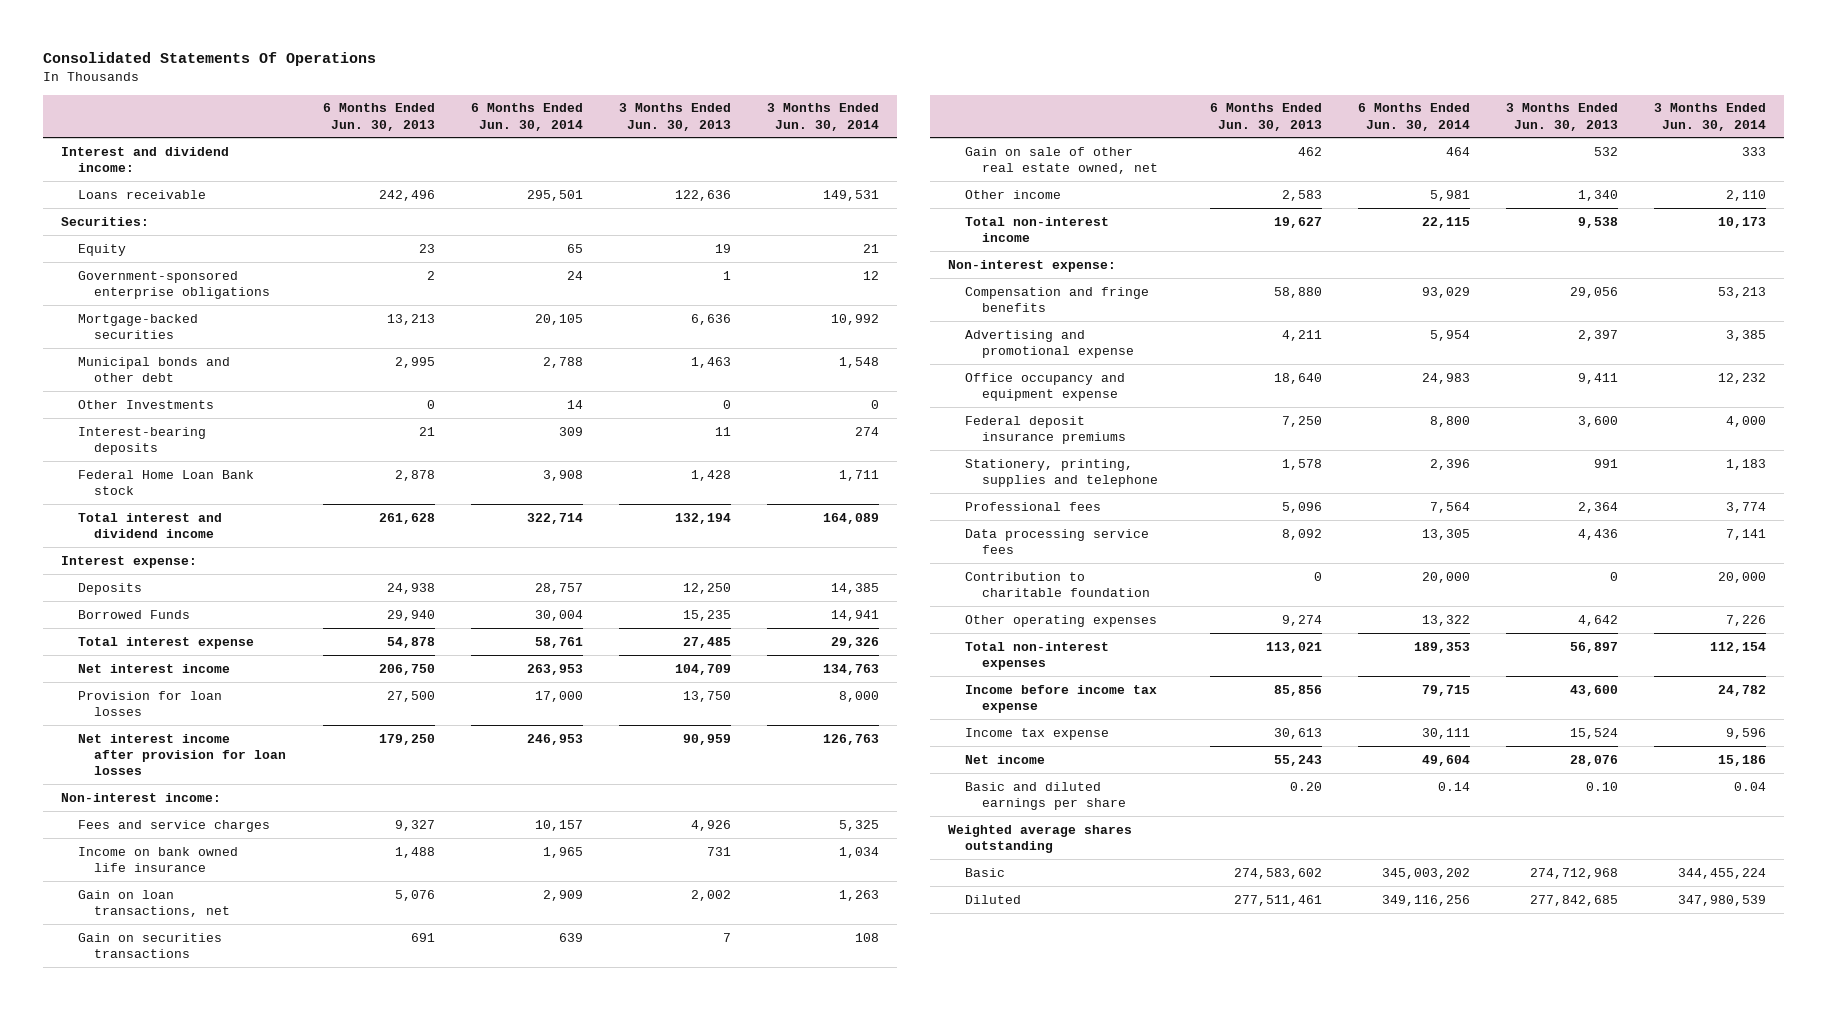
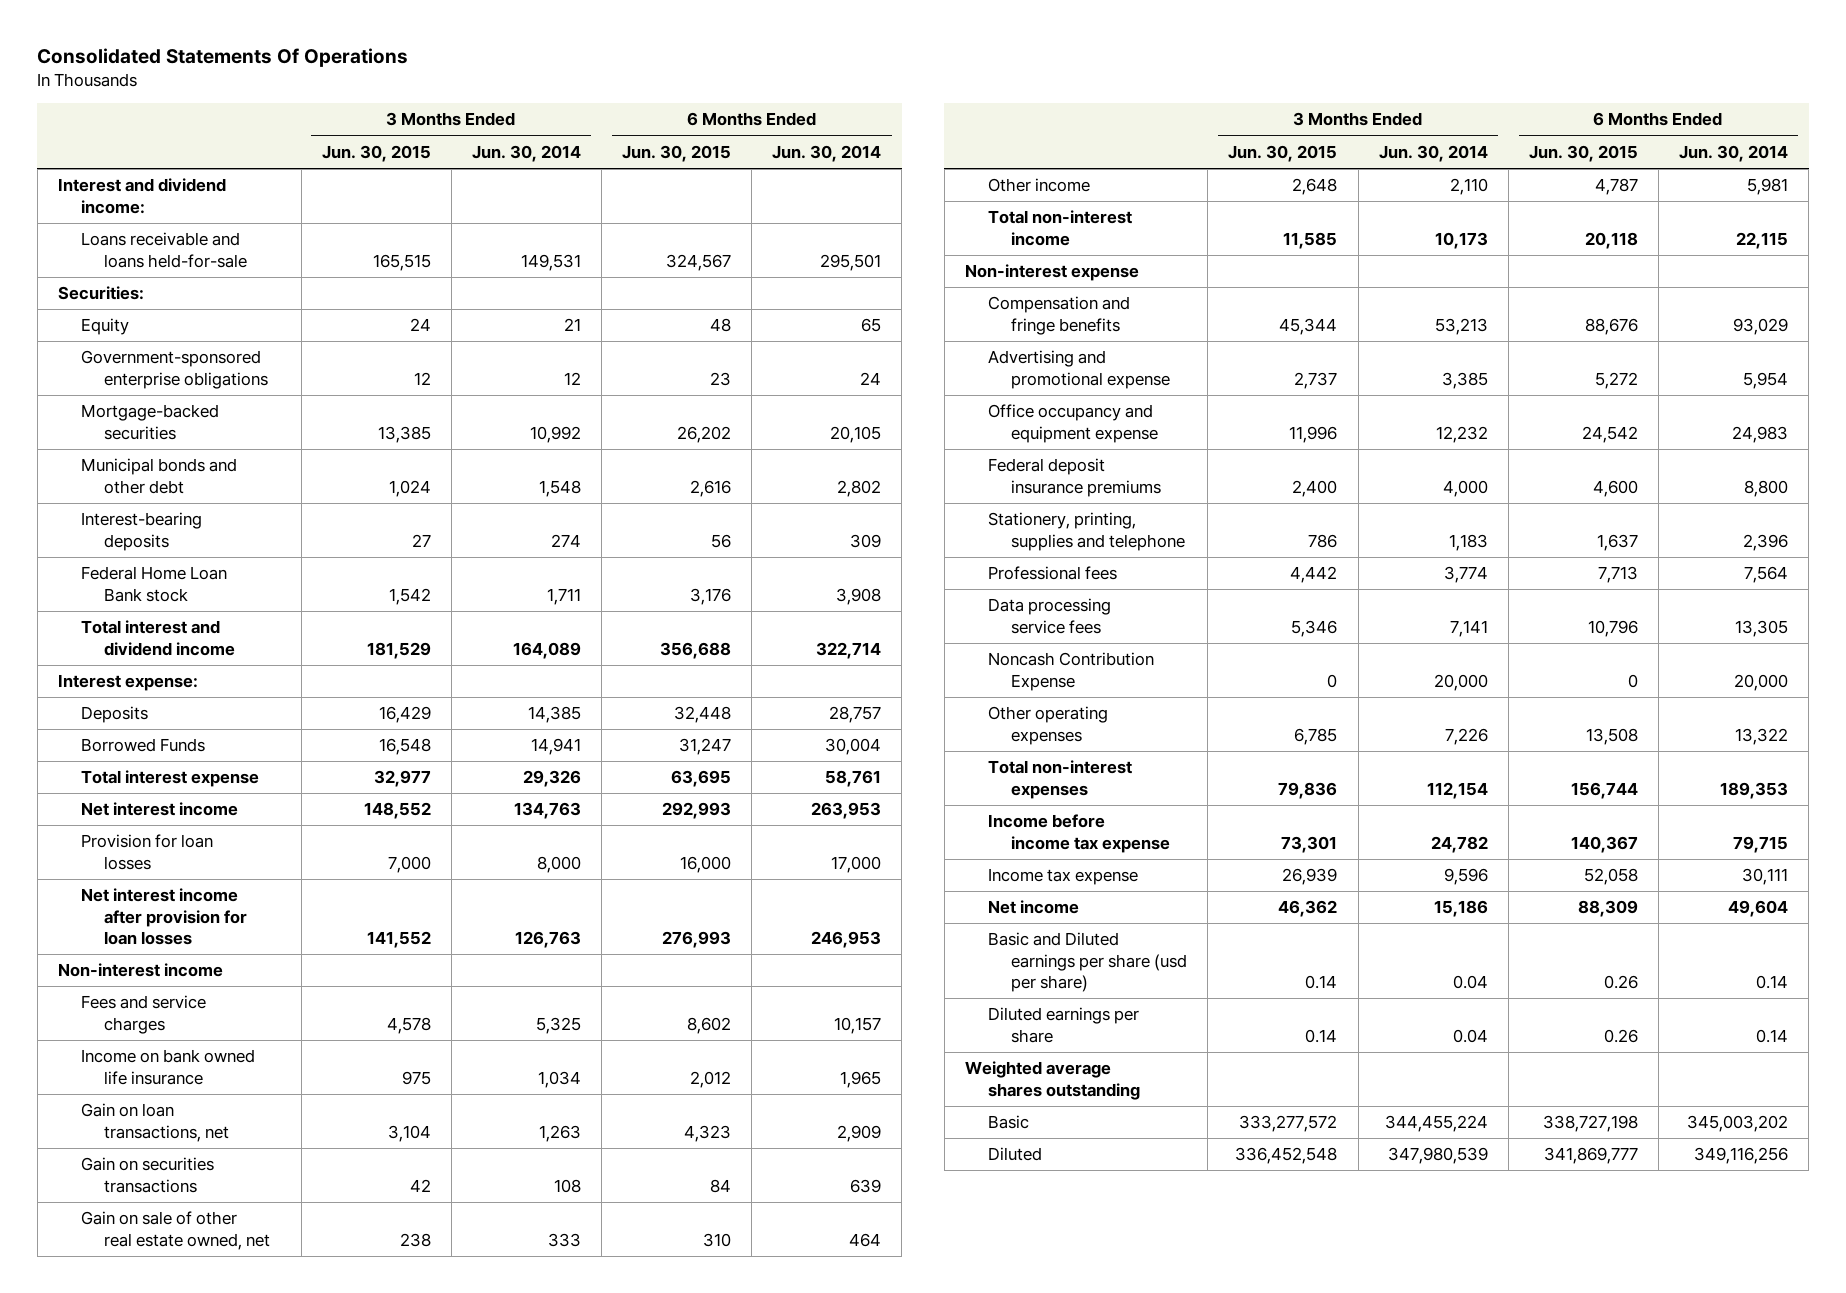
[322,103,435,131] 6 Months Ended Jun. 30, 2013 -> none
[618,103,731,131] 3 Months Ended Jun. 30, 2013 -> none
none -> [321,144,431,162] Jun. 30, 2015
none -> [622,144,732,162] Jun. 30, 2015
[77,189,206,199] Loans receivable -> [81,232,248,268] Loans receivable and loans held-for-sale
[77,399,214,409] Other Investments -> none
[542,356,583,368] 2,788 -> [837,479,882,497] 2,802
[60,792,221,802] Non-interest income: -> [57,963,223,978] Non-interest income
[948,259,1117,272] Non-interest expense: -> [964,264,1139,282] Non-interest expense
[964,571,1150,598] Contribution to charitable foundation -> [987,652,1154,691] Noncash Contribution Expense
[964,781,1126,811] Basic and diluted earnings per share -> [987,932,1188,992] Basic and Diluted earnings per share (usd per share)
none -> [987,1007,1139,1043] Diluted earnings per share

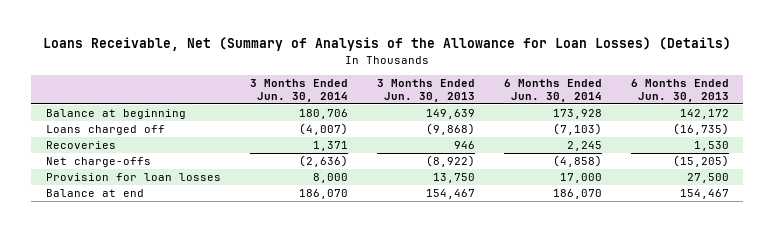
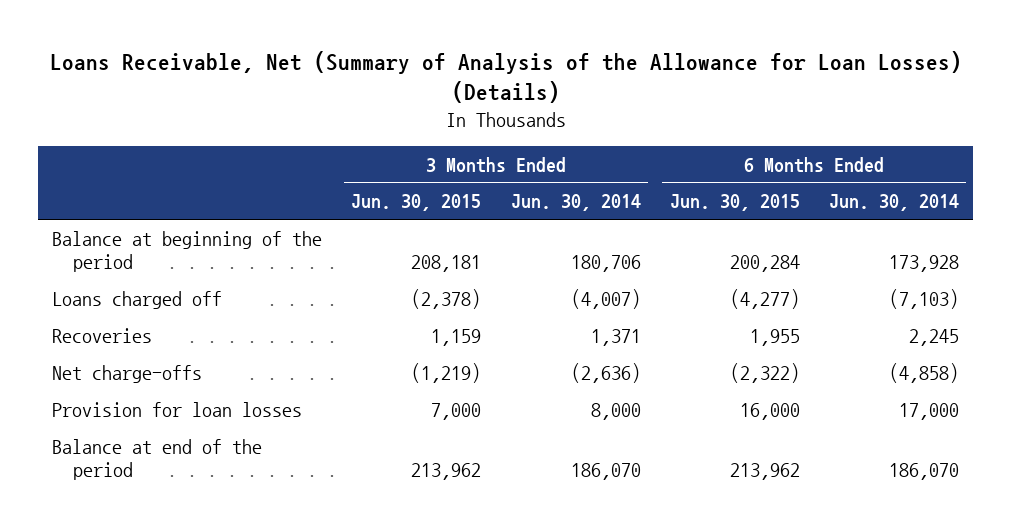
[376,78,475,102] 3 Months Ended Jun. 30, 2013 -> none
[630,78,729,102] 6 Months Ended Jun. 30, 2013 -> none
none -> [351,194,482,212] Jun. 30, 2015
none -> [669,194,800,212] Jun. 30, 2015
[45,108,186,119] Balance at beginning -> [52,230,323,273] Balance at beginning of the period
[45,188,144,197] Balance at end -> [52,438,263,481] Balance at end of the period

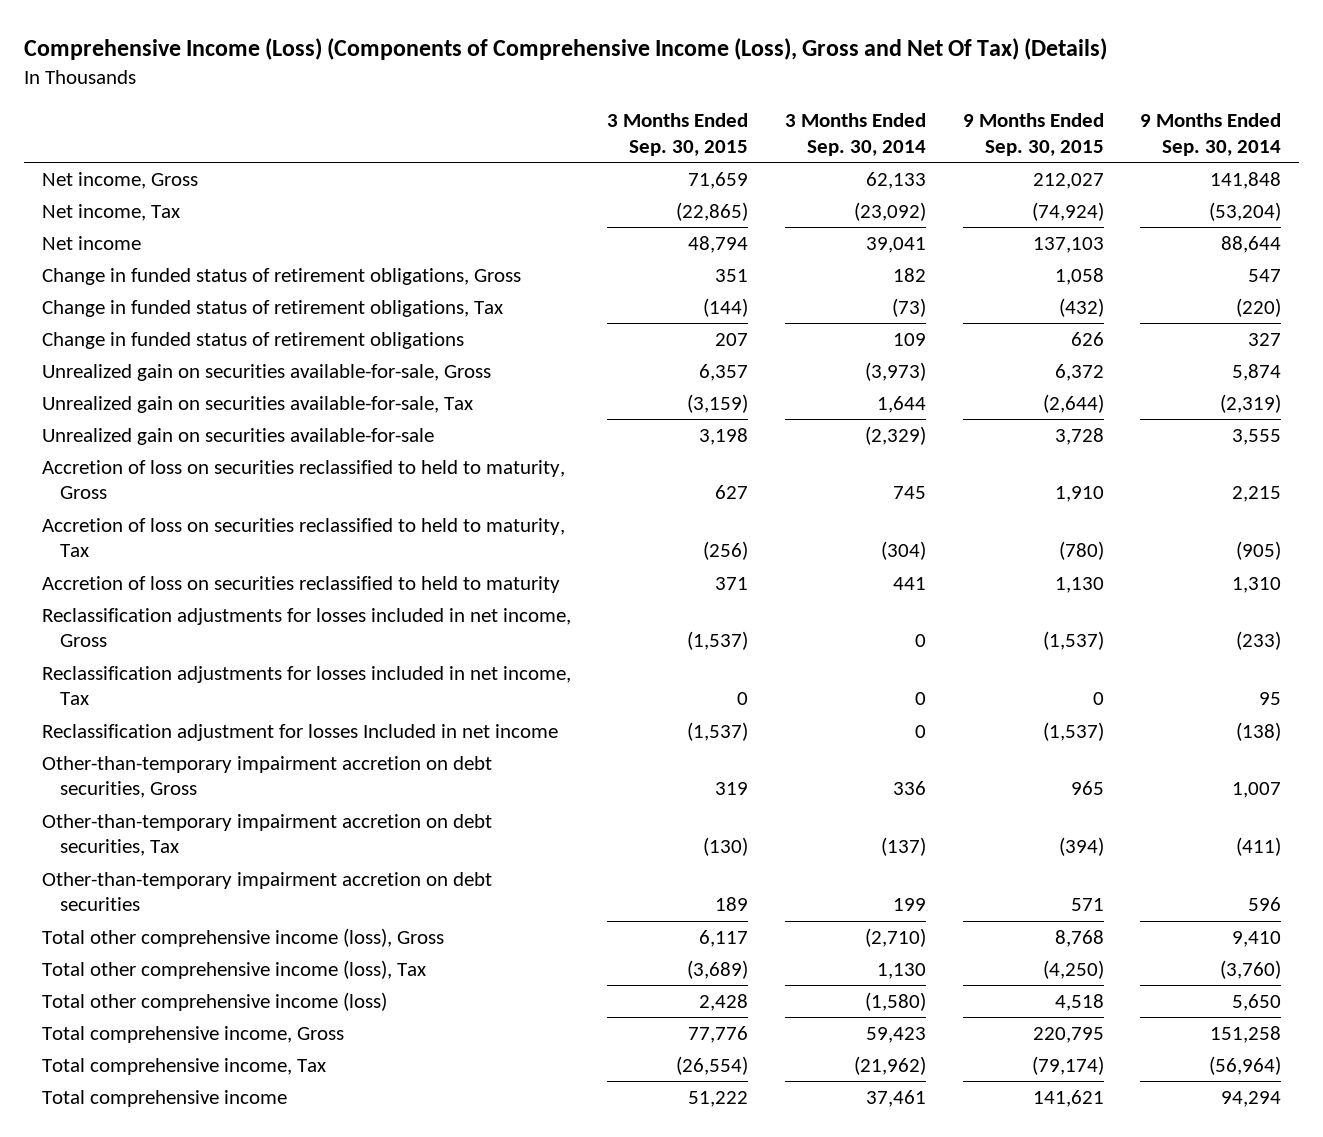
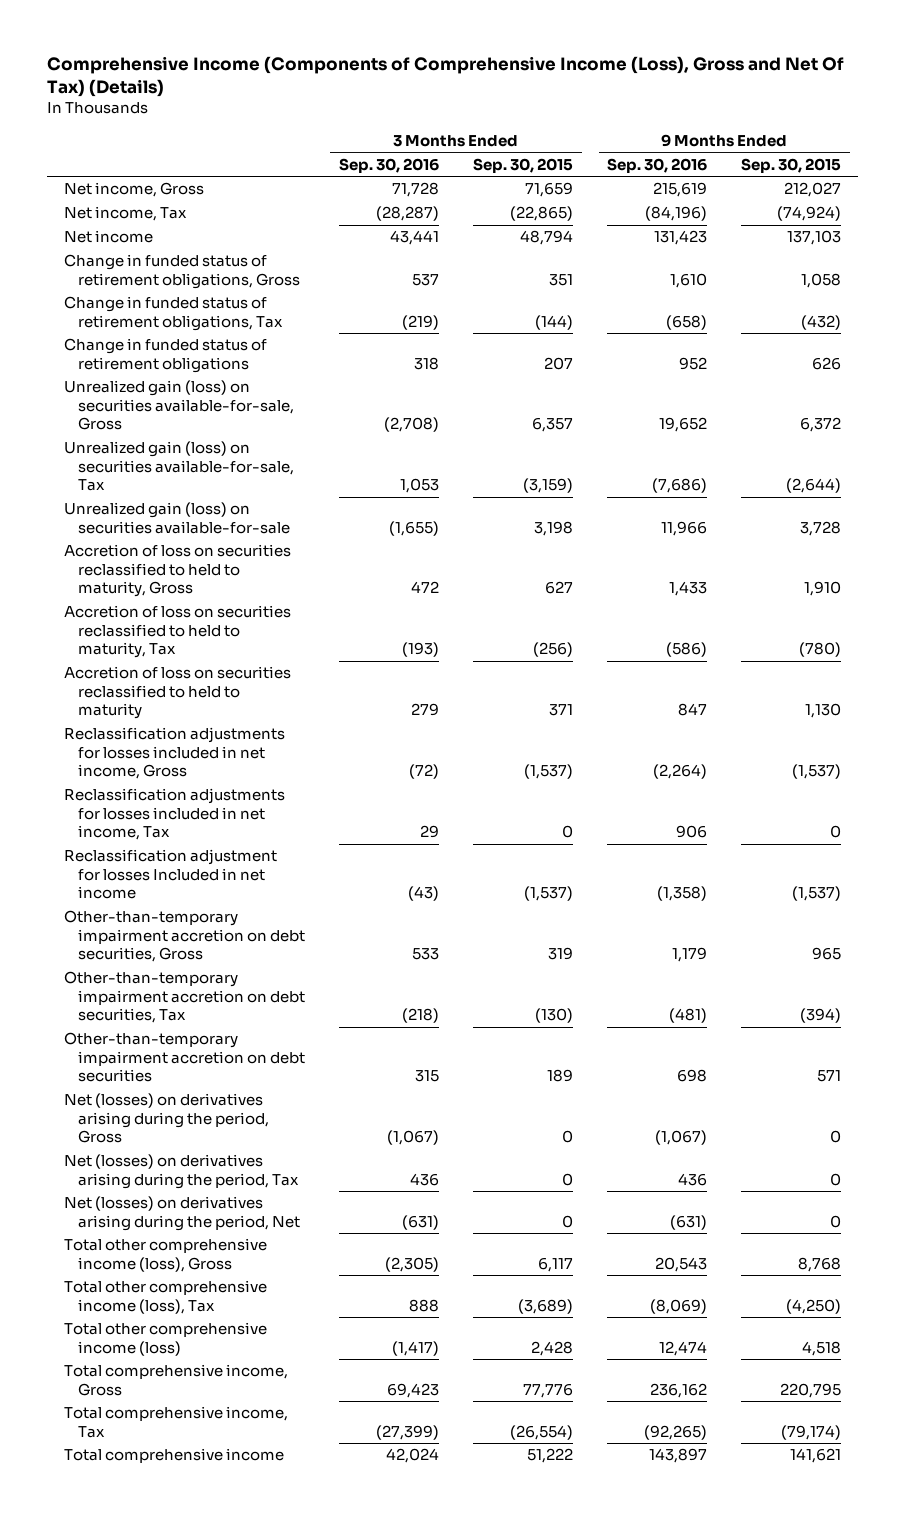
[23,37,1107,60] Comprehensive Income (Loss) (Components of Comprehensive Income (Loss), Gross and Net Of Tax) (Details) -> [47,56,845,98] Comprehensive Income (Components of Comprehensive Income (Loss), Gross and Net Of Tax) (Details)
[785,113,927,156] 3 Months Ended Sep. 30, 2014 -> none
[1140,113,1282,156] 9 Months Ended Sep. 30, 2014 -> none
none -> [338,157,439,173] Sep. 30, 2016
none -> [607,157,708,173] Sep. 30, 2016
[41,363,491,381] Unrealized gain on securities available-for-sale, Gross -> [64,380,294,431] Unrealized gain (loss) on securities available-for-sale, Gross
[41,395,473,413] Unrealized gain on securities available-for-sale, Tax -> [64,441,294,492] Unrealized gain (loss) on securities available-for-sale, Tax
[41,427,434,445] Unrealized gain on securities available-for-sale -> [64,502,290,534] Unrealized gain (loss) on securities available-for-sale
none -> [64,1093,269,1144] Net (losses) on derivatives arising during the period, Gross
none -> [64,1154,299,1189] Net (losses) on derivatives arising during the period, Tax
none -> [64,1196,300,1231] Net (losses) on derivatives arising during the period, Net

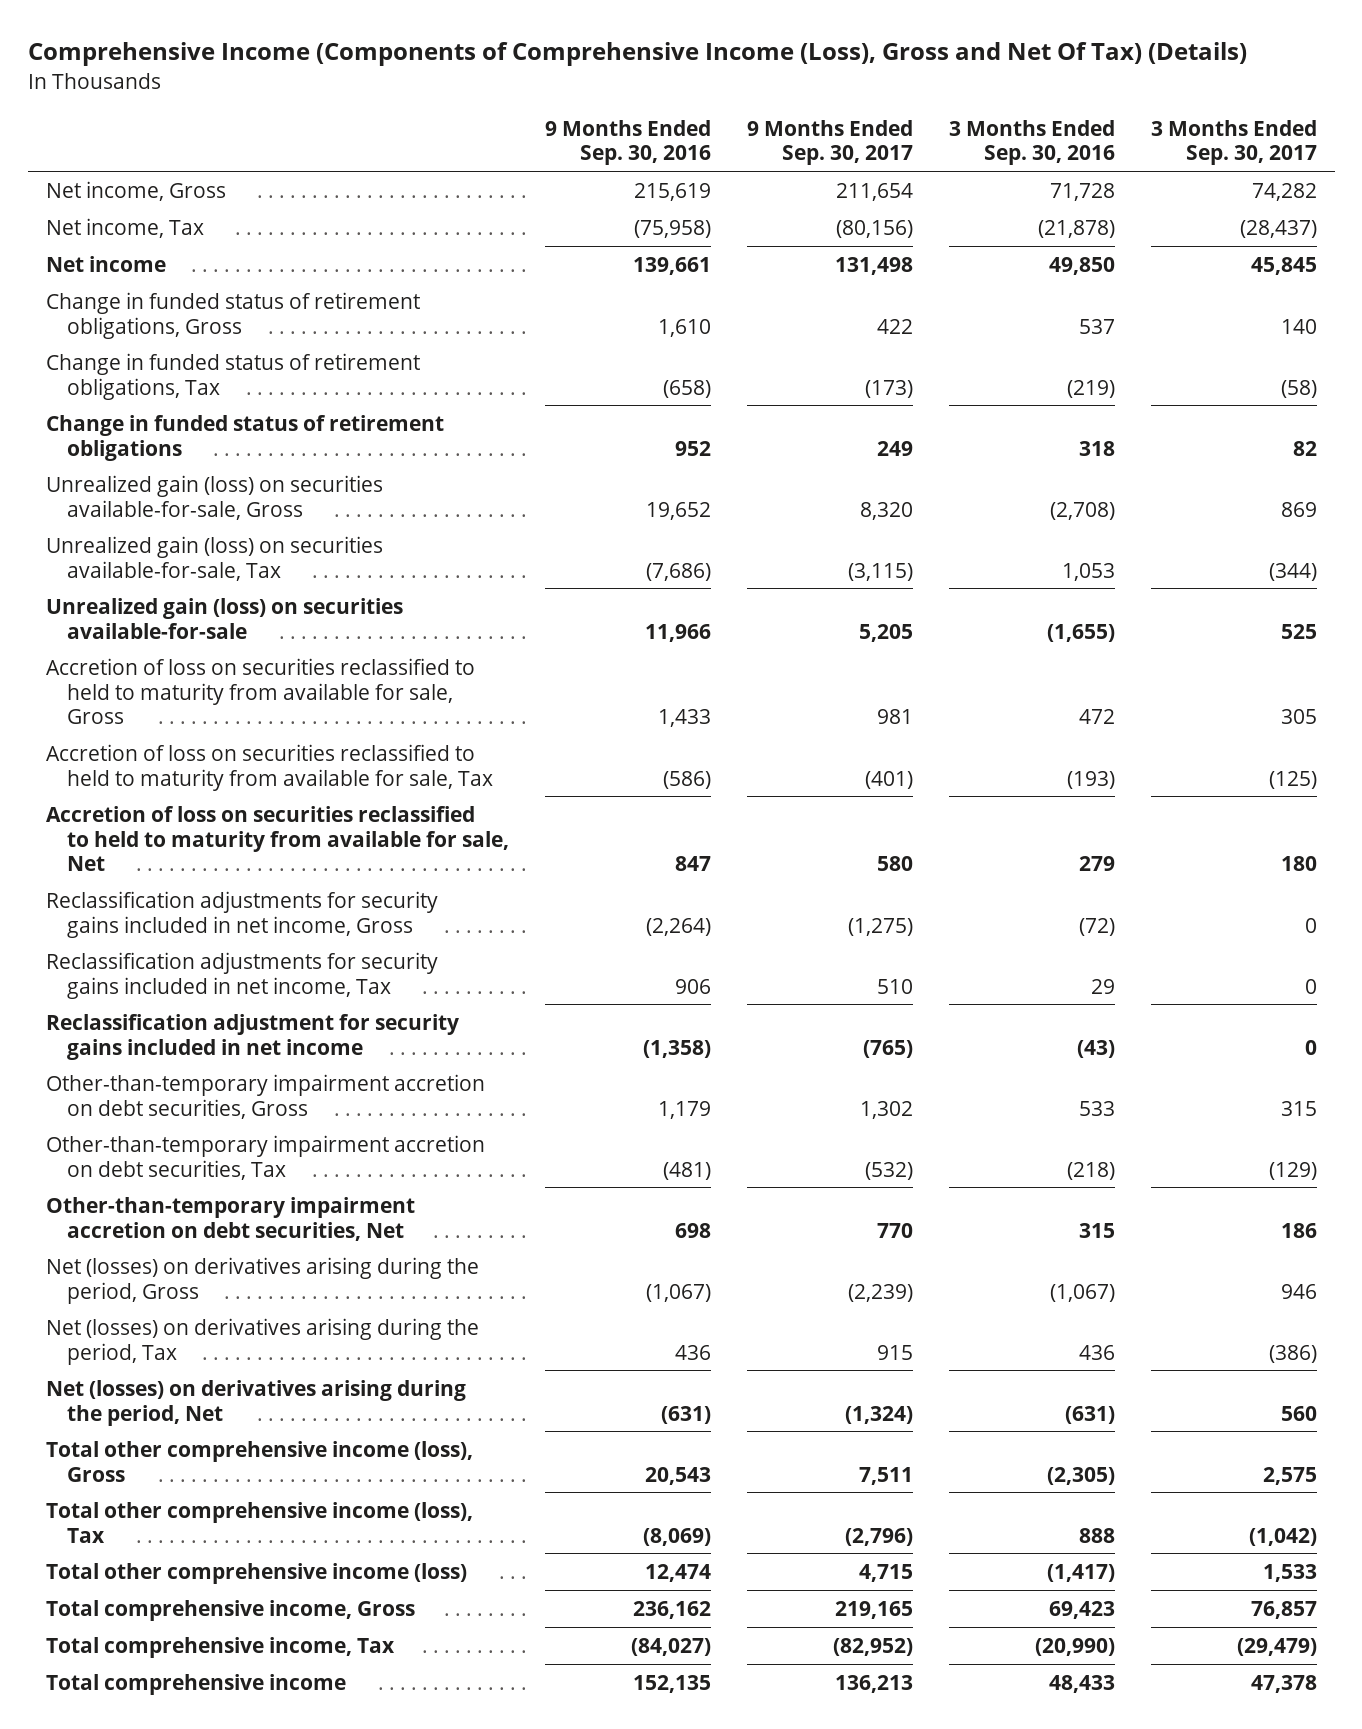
[473,157,574,173] Sep. 30, 2015 -> none
[741,157,842,173] Sep. 30, 2015 -> none
none -> [747,119,914,166] 9 Months Ended Sep. 30, 2017
none -> [1150,119,1317,166] 3 Months Ended Sep. 30, 2017
[375,206,439,222] (28,287) -> [1037,219,1115,238] (21,878)
[645,206,708,222] (84,196) -> [634,219,712,238] (75,958)
[389,230,439,246] 43,441 -> [1048,256,1115,275] 49,850
[654,230,708,246] 131,423 -> [633,256,712,275] 139,661
[64,544,292,598] Accretion of loss on securities reclassified to held to maturity, Gross -> [45,657,475,725] Accretion of loss on securities reclassified to held to maturity from available for sale, Gross
[64,605,292,659] Accretion of loss on securities reclassified to held to maturity, Tax -> [45,743,494,791] Accretion of loss on securities reclassified to held to maturity from available for sale, Tax
[64,666,292,720] Accretion of loss on securities reclassified to held to maturity -> [45,805,510,872] Accretion of loss on securities reclassified to held to maturity from available for sale, Net
[64,727,286,780] Reclassification adjustments for losses included in net income, Gross -> [45,890,438,938] Reclassification adjustments for security gains included in net income, Gross
[64,788,286,841] Reclassification adjustments for losses included in net income, Tax -> [45,951,438,999] Reclassification adjustments for security gains included in net income, Tax
[64,849,278,900] Reclassification adjustment for losses Included in net income -> [45,1013,459,1060] Reclassification adjustment for security gains included in net income
[64,1032,305,1083] Other-than-temporary impairment accretion on debt securities -> [45,1196,415,1241] Other-than-temporary impairment accretion on debt securities, Net
[375,1424,439,1440] (27,399) -> [1034,1637,1115,1656] (20,990)
[644,1424,708,1440] (92,265) -> [631,1637,712,1656] (84,027)
[385,1448,439,1464] 42,024 -> [1048,1674,1115,1693] 48,433
[649,1448,708,1464] 143,897 -> [633,1674,712,1693] 152,135

